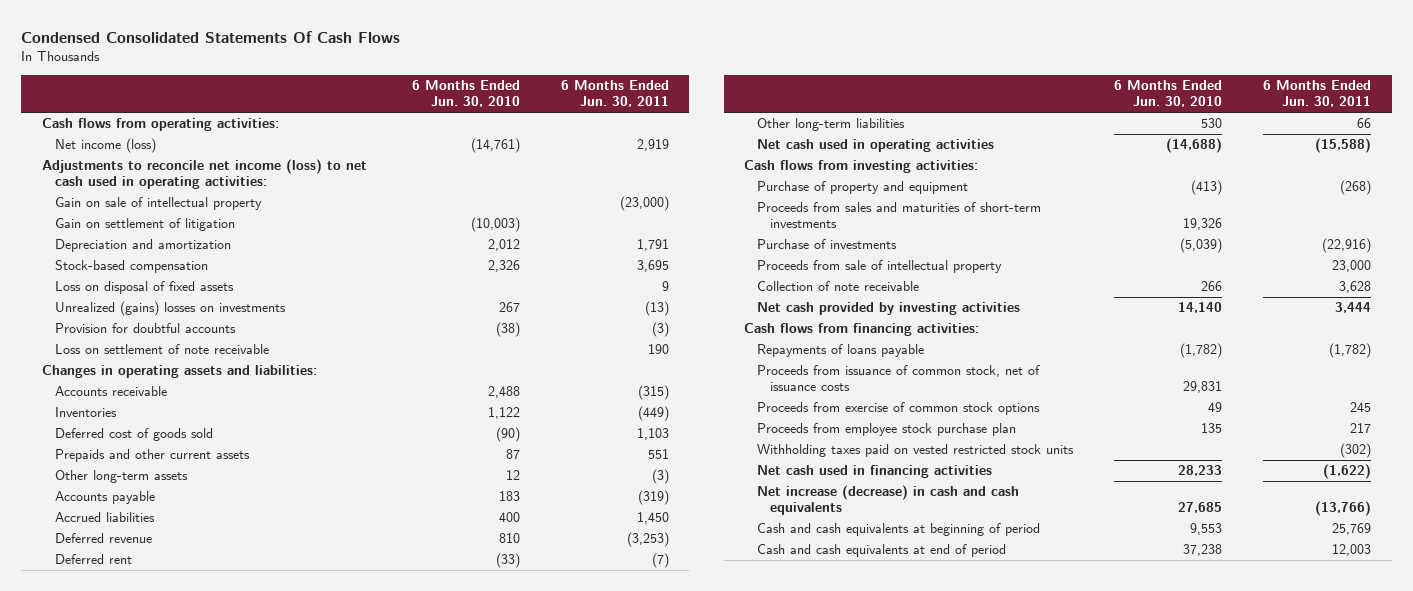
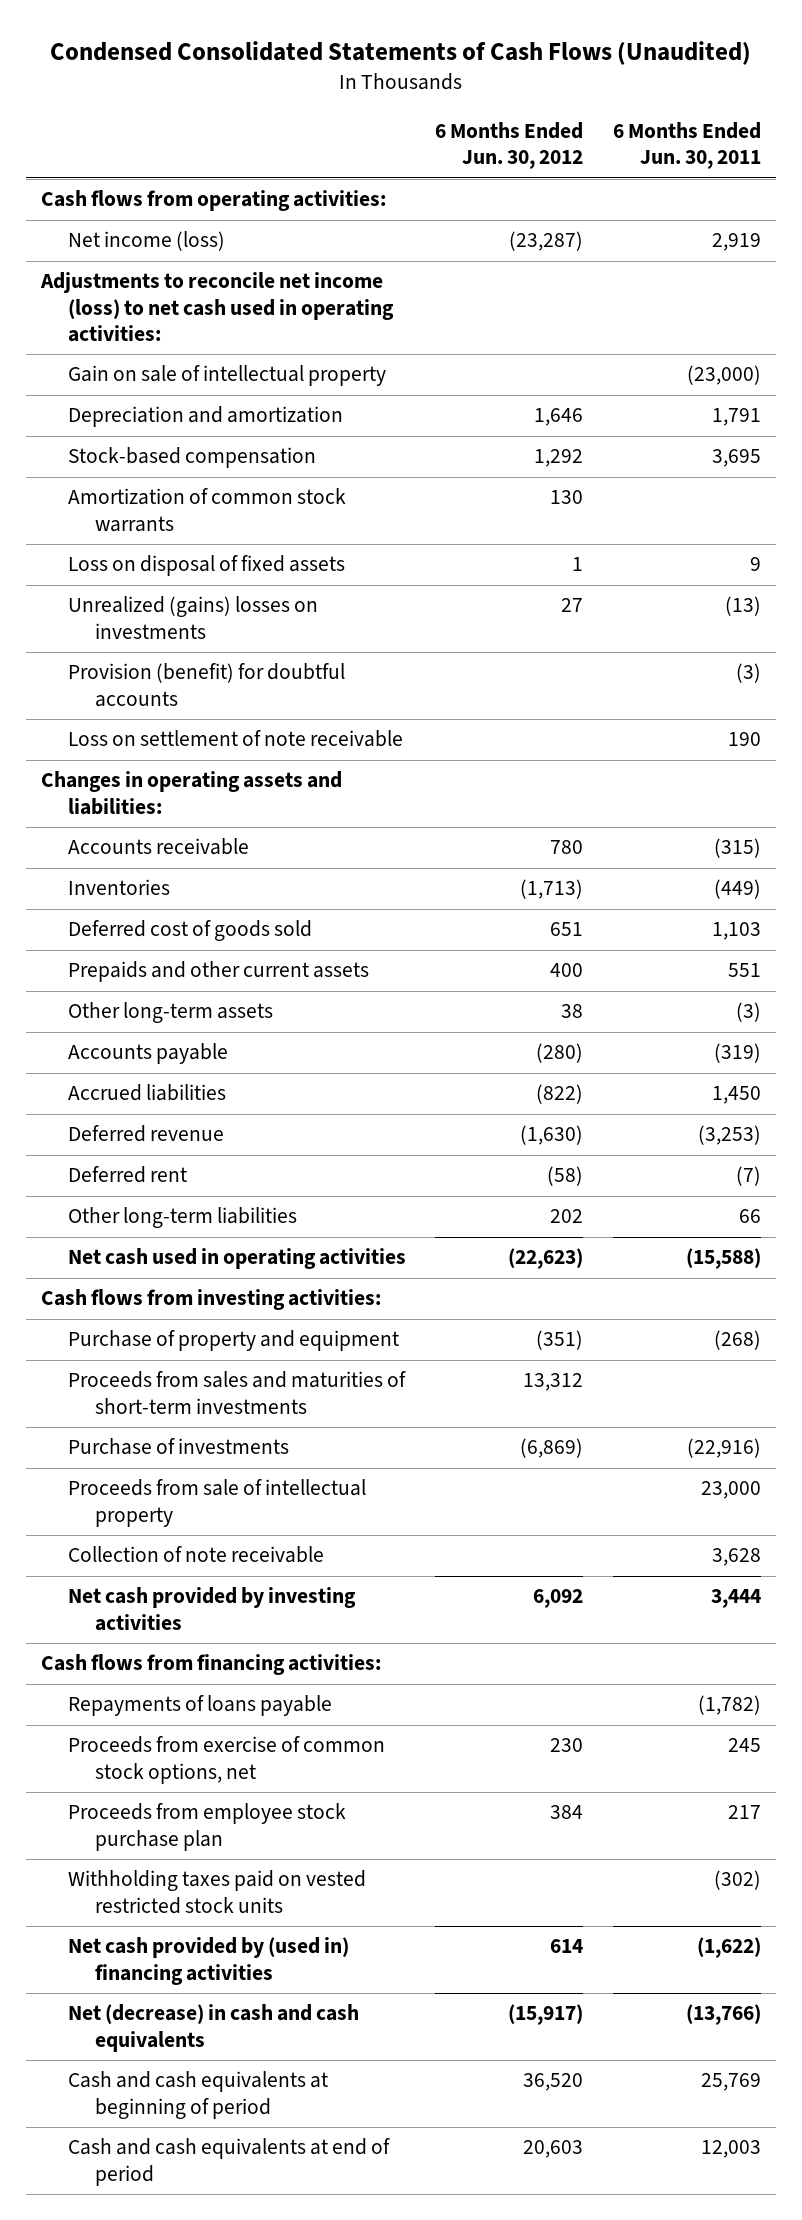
[21,30,401,43] Condensed Consolidated Statements Of Cash Flows -> [49,40,751,65] Condensed Consolidated Statements of Cash Flows (Unaudited)
[411,80,520,108] 6 Months Ended Jun. 30, 2010 -> none
none -> [435,122,584,170] 6 Months Ended Jun. 30, 2012
[54,218,235,232] Gain on settlement of litigation -> none
none -> [68,488,347,532] Amortization of common stock warrants
[54,323,236,334] Provision for doubtful accounts -> [68,663,346,707] Provision (benefit) for doubtful accounts
[757,365,1041,392] Proceeds from issuance of common stock, net of issuance costs -> none
[757,402,1041,416] Proceeds from exercise of common stock options -> [68,1736,386,1784] Proceeds from exercise of common stock options, net
[757,465,993,479] Net cash used in financing activities -> [68,1937,350,1985] Net cash provided by (used in) financing activities
[757,485,1020,516] Net increase (decrease) in cash and cash equivalents -> [68,2004,360,2052] Net (decrease) in cash and cash equivalents

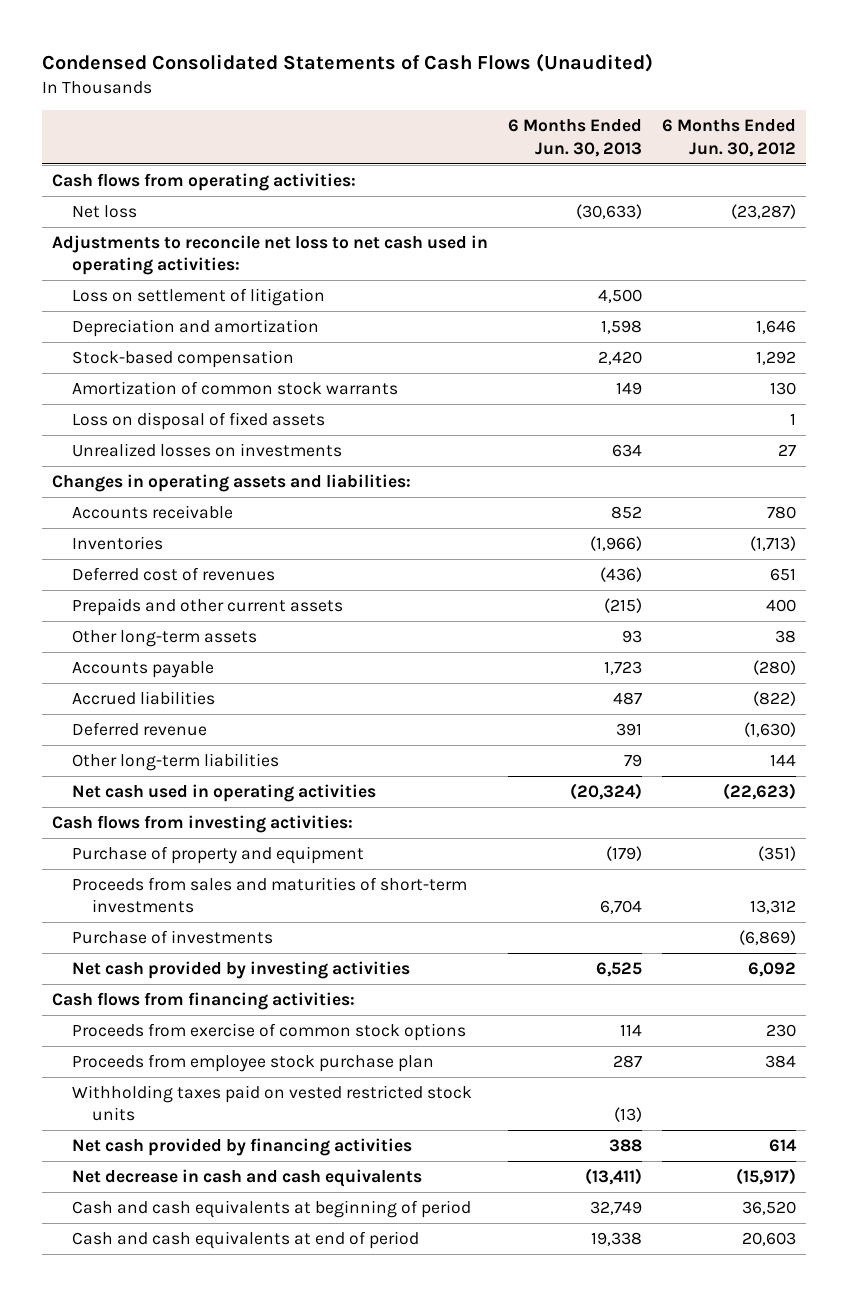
[612,122,761,170] 6 Months Ended Jun. 30, 2011 -> none
none -> [507,119,642,157] 6 Months Ended Jun. 30, 2013
[68,365,387,387] Gain on sale of intellectual property -> none
[68,231,226,252] Net income (loss) -> [71,205,137,219] Net loss
[39,272,395,343] Adjustments to reconcile net income (loss) to net cash used in operating activities: -> [51,235,488,276] Adjustments to reconcile net loss to net cash used in operating activities:
none -> [71,288,325,307] Loss on settlement of litigation
[68,663,346,707] Provision (benefit) for doubtful accounts -> none
[68,730,404,748] Loss on settlement of note receivable -> none
[68,596,319,639] Unrealized (gains) losses on investments -> [71,443,342,458] Unrealized losses on investments
[68,920,313,942] Deferred cost of goods sold -> [71,567,275,582] Deferred cost of revenues
[68,1166,188,1184] Deferred rent -> none
[550,1209,584,1224] 202 -> [770,754,797,767] 144
[68,1479,367,1527] Proceeds from sale of intellectual property -> none
[68,1546,325,1564] Collection of note receivable -> none
[68,1695,333,1717] Repayments of loans payable -> none
[68,1736,386,1784] Proceeds from exercise of common stock options, net -> [71,1023,466,1042] Proceeds from exercise of common stock options
[68,1937,350,1985] Net cash provided by (used in) financing activities -> [71,1138,412,1157] Net cash provided by financing activities
[68,2004,360,2052] Net (decrease) in cash and cash equivalents -> [71,1169,422,1188] Net decrease in cash and cash equivalents

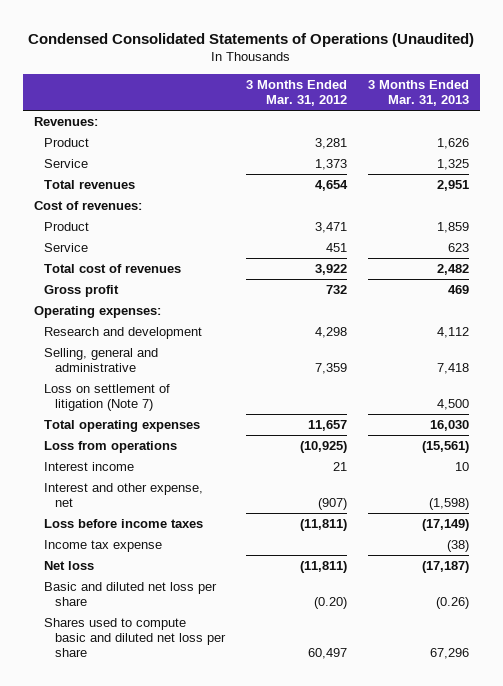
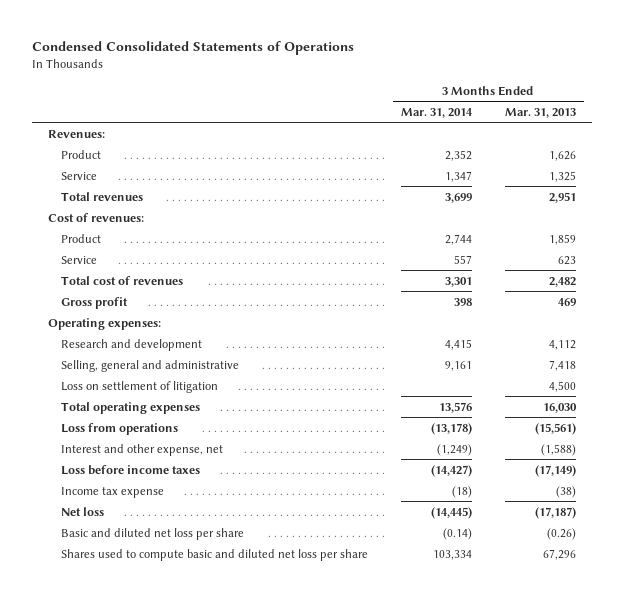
[28,32,475,47] Condensed Consolidated Statements of Operations (Unaudited) -> [31,40,354,55] Condensed Consolidated Statements of Operations
[246,80,348,107] 3 Months Ended Mar. 31, 2012 -> none
none -> [401,107,474,118] Mar. 31, 2014
[44,383,171,411] Loss on settlement of litigation (Note 7) -> [61,380,219,393] Loss on settlement of litigation
[44,461,135,471] Interest income -> none
[429,497,470,510] (1,598) -> [540,443,576,456] (1,588)

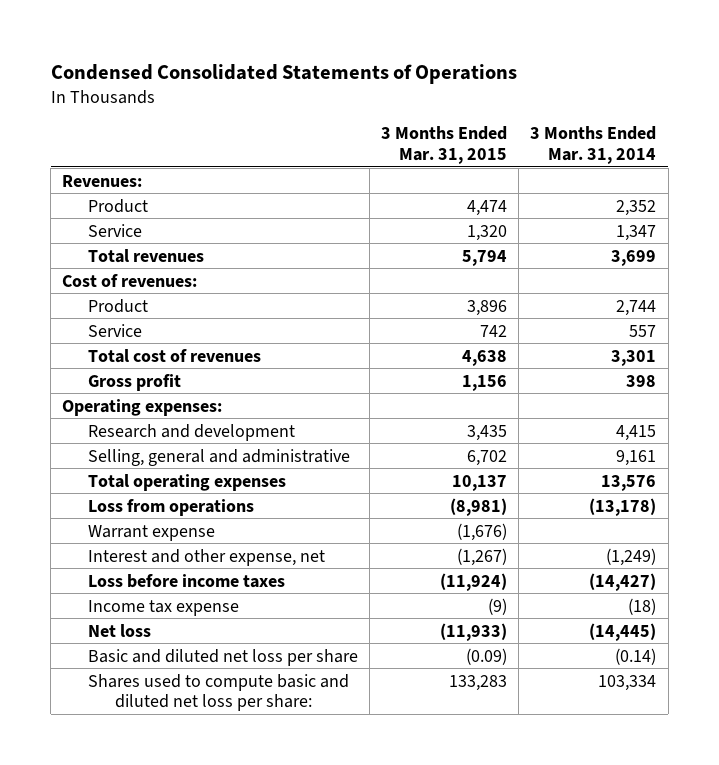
[504,107,576,118] Mar. 31, 2013 -> none
none -> [381,126,508,165] 3 Months Ended Mar. 31, 2015
[61,380,219,393] Loss on settlement of litigation -> none
none -> [88,524,216,541] Warrant expense
[61,548,369,561] Shares used to compute basic and diluted net loss per share -> [88,673,350,712] Shares used to compute basic and diluted net loss per share:

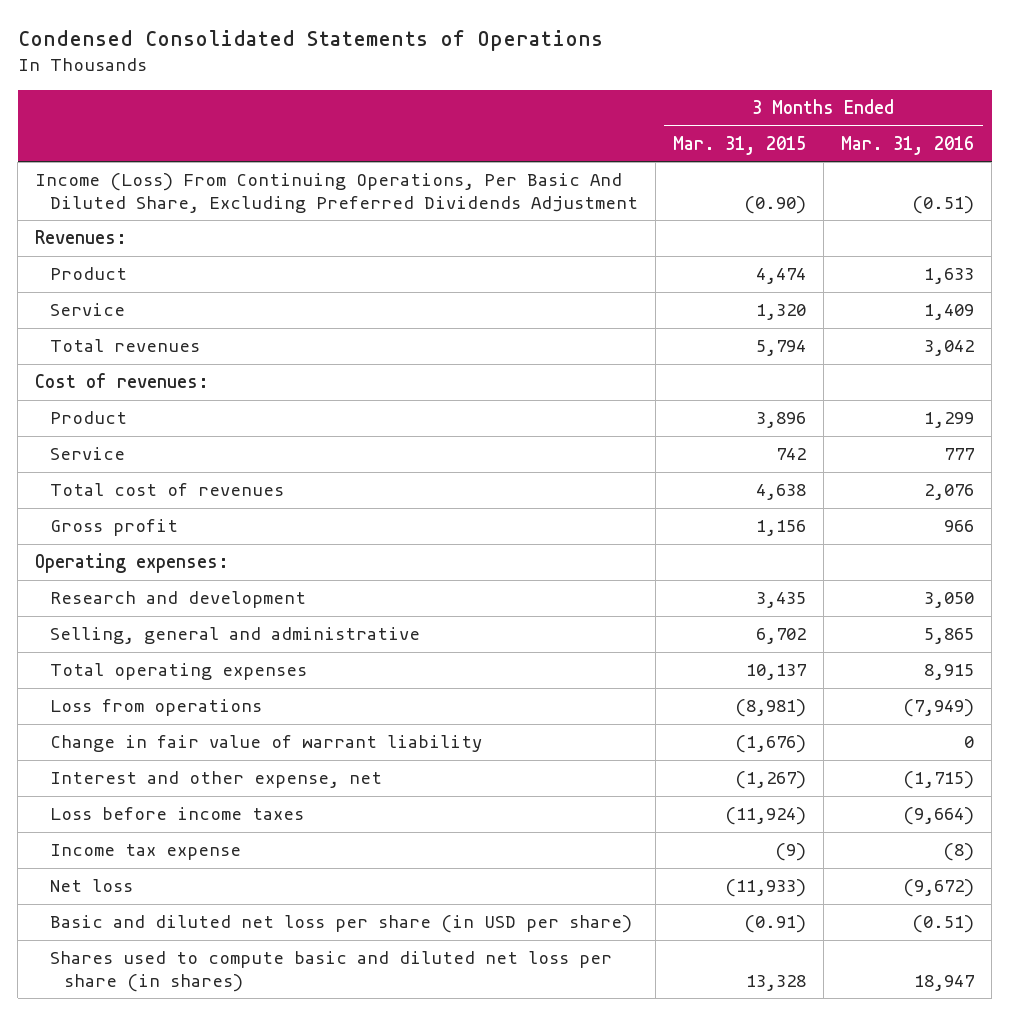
[530,126,657,165] 3 Months Ended Mar. 31, 2014 -> none
none -> [840,135,974,155] Mar. 31, 2016
none -> [35,173,638,213] Income (Loss) From Continuing Operations, Per Basic And Diluted Share, Excluding Preferred Dividends Adjustment
[88,524,216,541] Warrant expense -> [49,735,482,753] Change in fair value of warrant liability
[88,648,359,666] Basic and diluted net loss per share -> [49,915,632,934] Basic and diluted net loss per share (in USD per share)
[466,647,508,665] (0.09) -> [743,915,806,934] (0.91)
[88,673,350,712] Shares used to compute basic and diluted net loss per share: -> [49,951,612,992] Shares used to compute basic and diluted net loss per share (in shares)
[449,674,508,691] 133,283 -> [745,974,806,991] 13,328

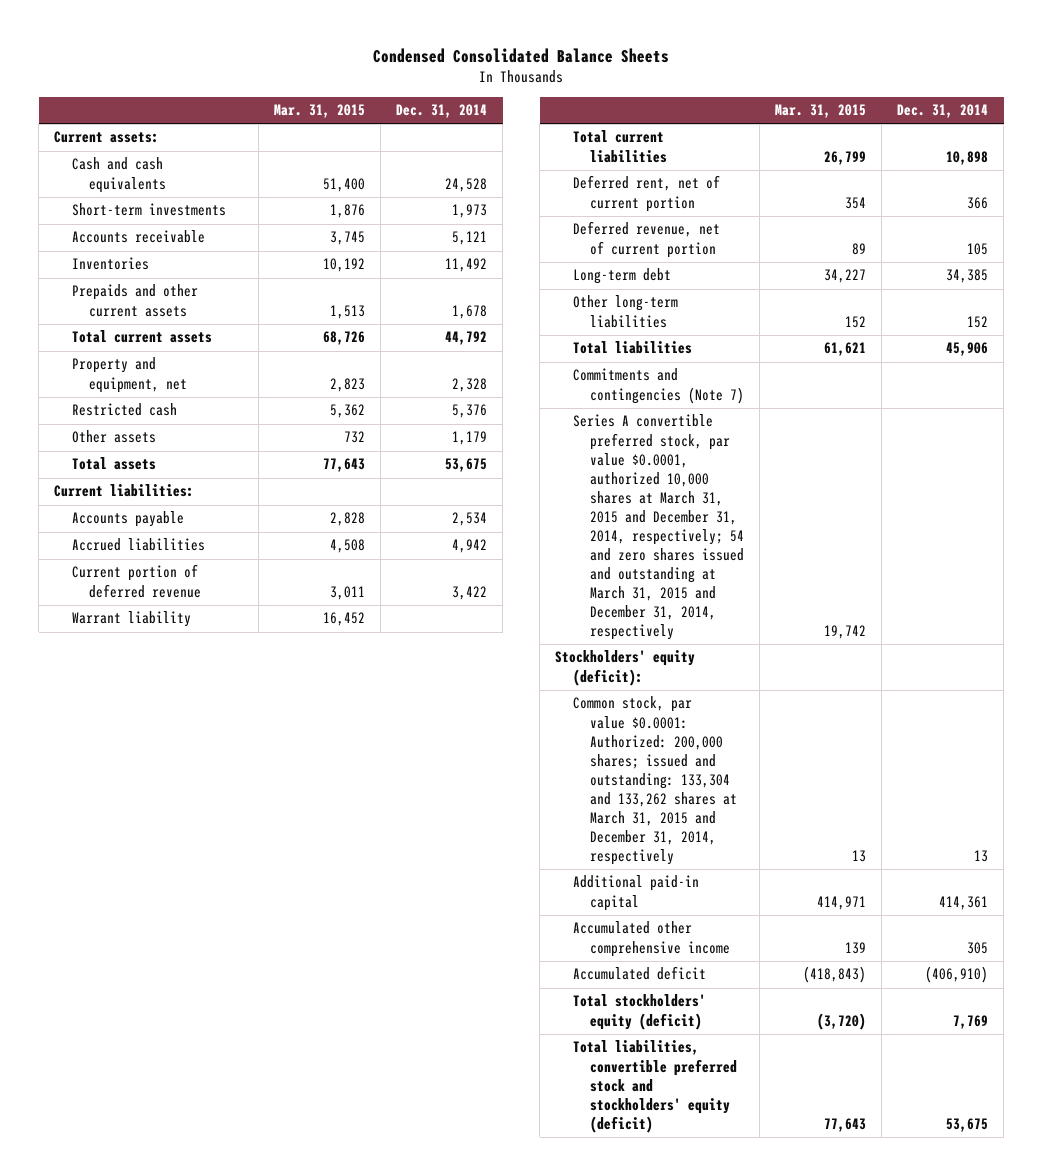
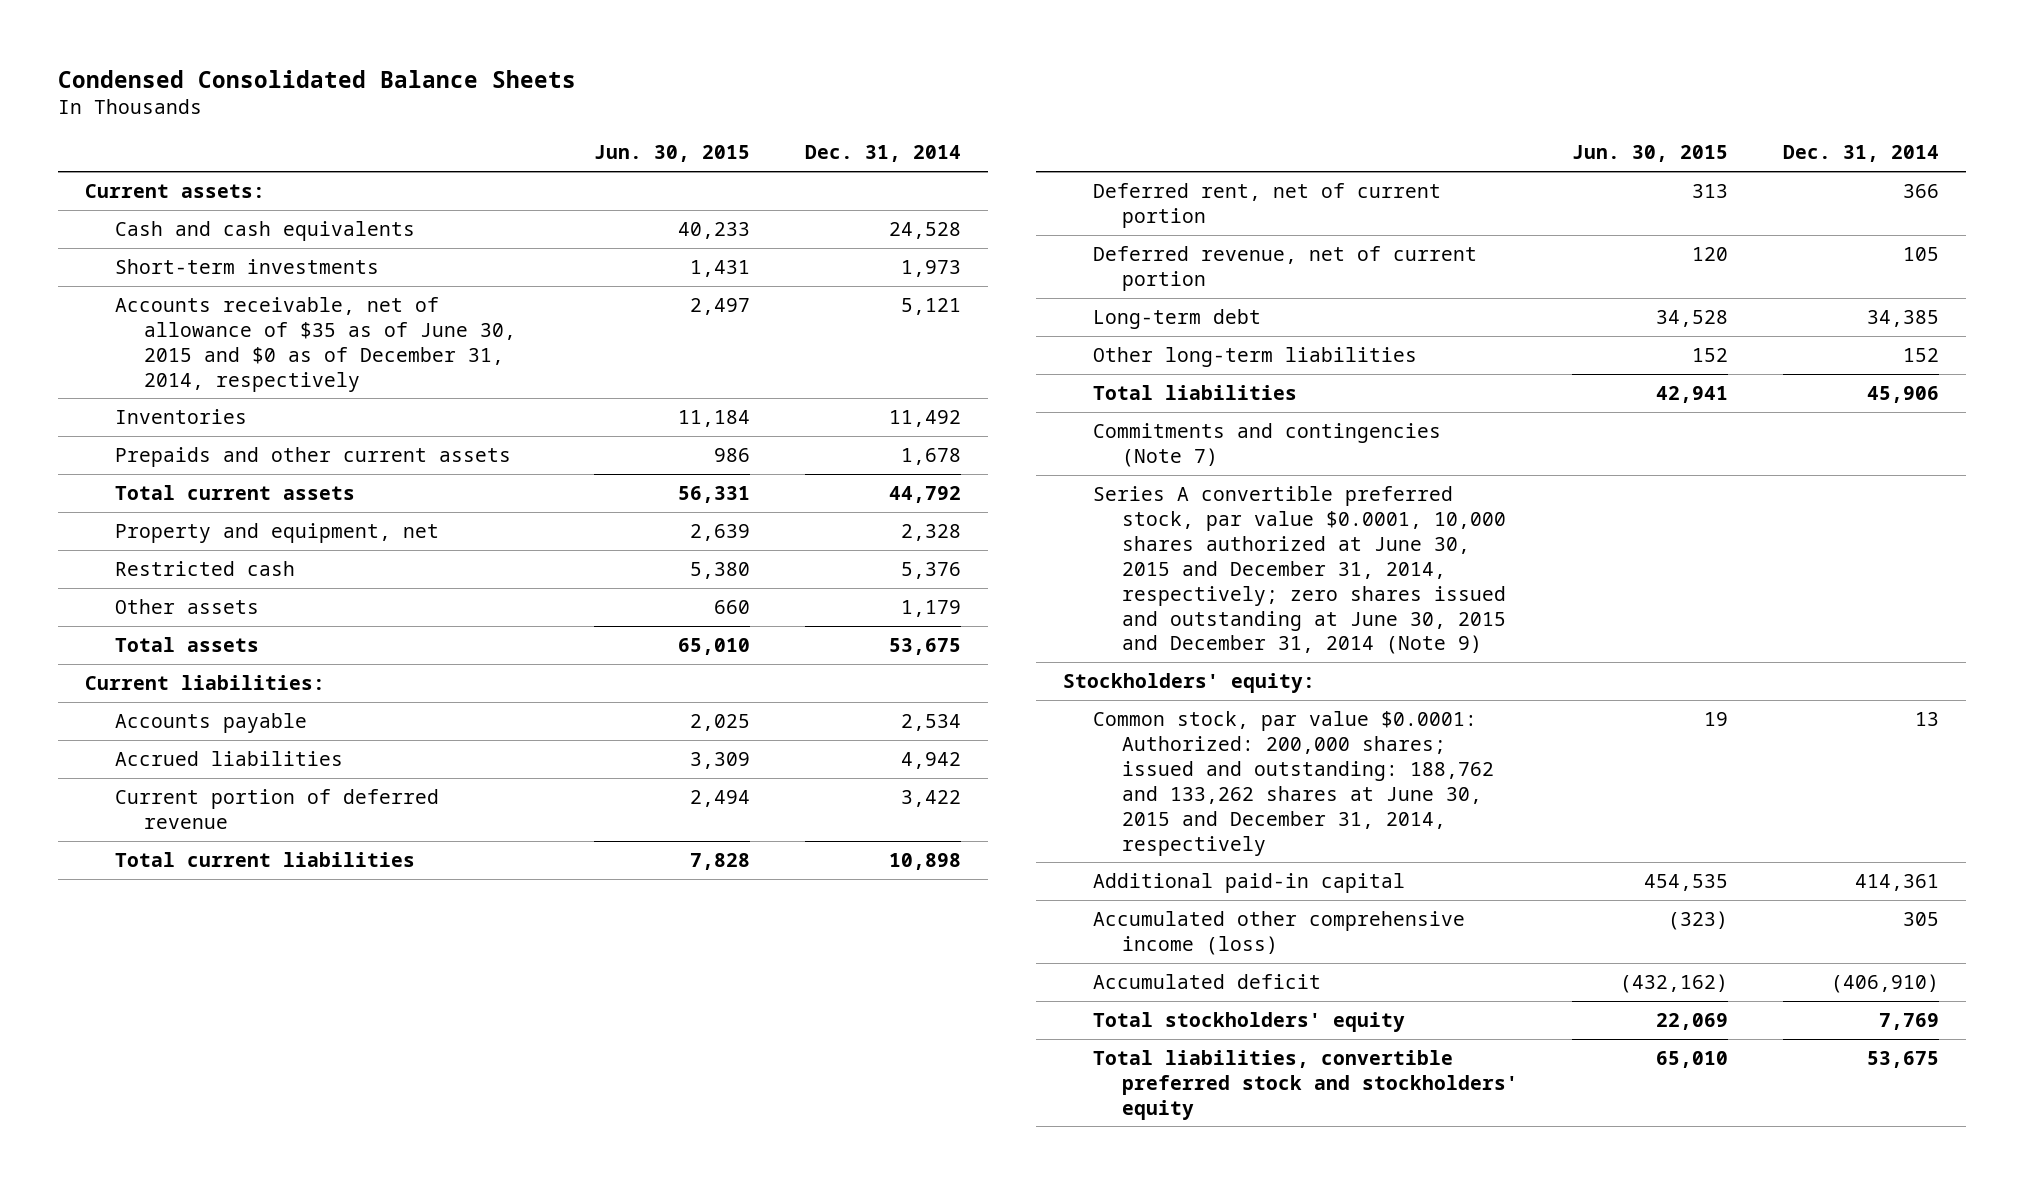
[274,104,366,119] Mar. 31, 2015 -> none
none -> [594,145,751,163] Jun. 30, 2015
[71,230,205,244] Accounts receivable -> [114,296,516,392] Accounts receivable, net of allowance of $35 as of June 30, 2015 and $0 as of December 31, 2014, respectively
[71,611,191,628] Warrant liability -> none
[572,414,745,641] Series A convertible preferred stock, par value $0.0001, authorized 10,000 shares at March 31, 2015 and December 31, 2014, respectively; 54 and zero shares issued and outstanding at March 31, 2015 and December 31, 2014, respectively -> [1092,485,1506,655] Series A convertible preferred stock, par value $0.0001, 10,000 shares authorized at June 30, 2015 and December 31, 2014, respectively; zero shares issued and outstanding at June 30, 2015 and December 31, 2014 (Note 9)
[555,650,696,686] Stockholders' equity (deficit): -> [1063,672,1316,693] Stockholders' equity:
[572,696,738,865] Common stock, par value $0.0001: Authorized: 200,000 shares; issued and outstanding: 133,304 and 133,262 shares at March 31, 2015 and December 31, 2014, respectively -> [1092,710,1494,856] Common stock, par value $0.0001: Authorized: 200,000 shares; issued and outstanding: 188,762 and 133,262 shares at June 30, 2015 and December 31, 2014, respectively
[572,921,731,957] Accumulated other comprehensive income -> [1092,910,1465,955] Accumulated other comprehensive income (loss)
[572,994,706,1030] Total stockholders' equity (deficit) -> [1092,1011,1405,1032] Total stockholders' equity
[572,1040,738,1133] Total liabilities, convertible preferred stock and stockholders' equity (deficit) -> [1092,1049,1518,1120] Total liabilities, convertible preferred stock and stockholders' equity

